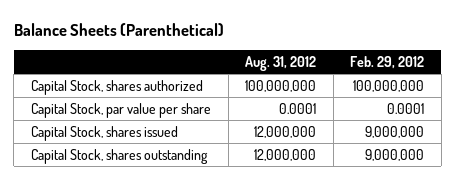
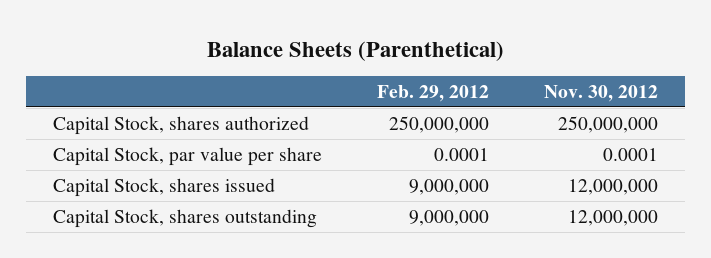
[245,55,317,71] Aug. 31, 2012 -> none
none -> [543,84,658,102] Nov. 30, 2012
[353,79,425,92] 100,000,000 -> [389,115,490,133] 250,000,000

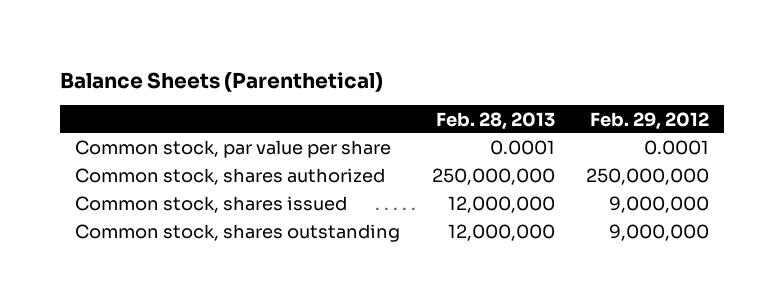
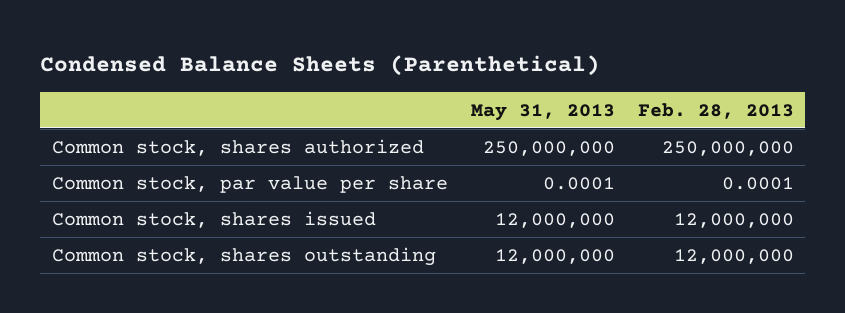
[59,71,383,92] Balance Sheets (Parenthetical) -> [40,55,601,77] Condensed Balance Sheets (Parenthetical)
[589,111,709,130] Feb. 29, 2012 -> none
none -> [470,103,615,121] May 31, 2013
[75,140,392,159] Common stock, par value per share -> [51,175,448,193] Common stock, par value per share

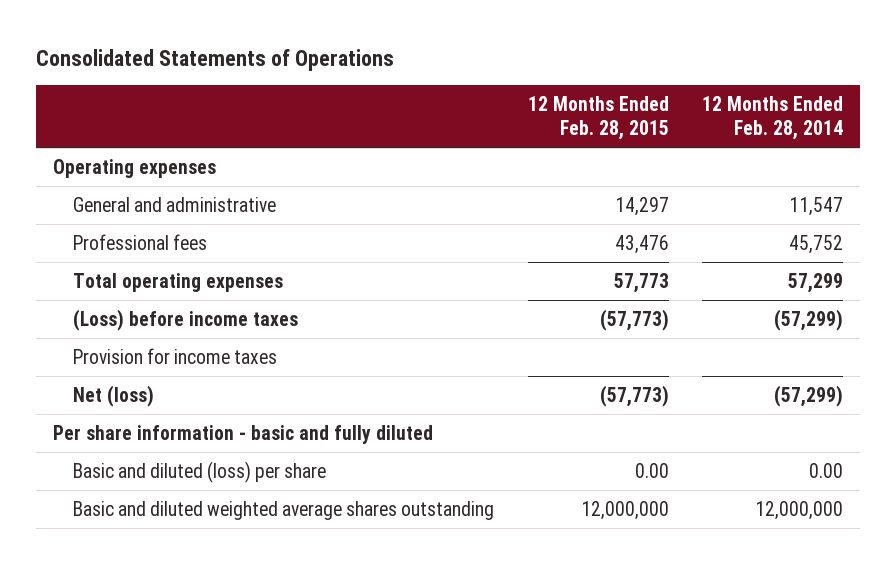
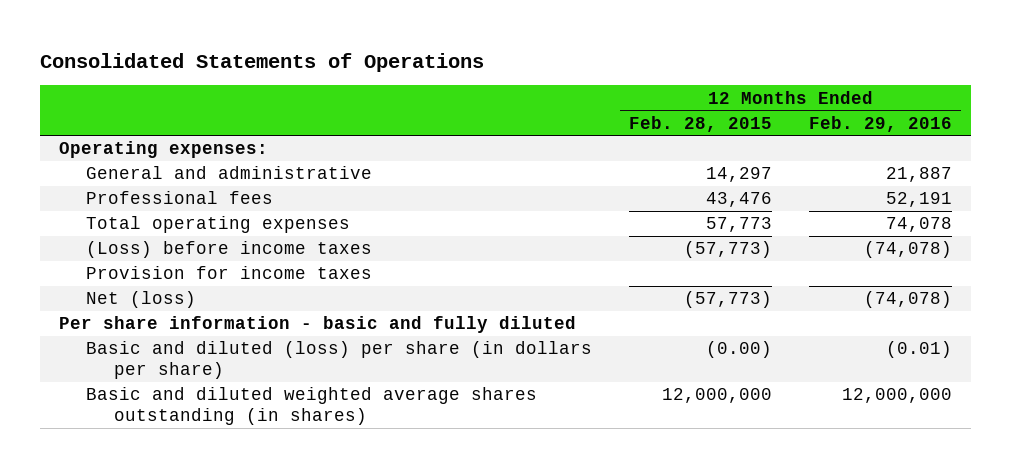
[702,95,844,140] 12 Months Ended Feb. 28, 2014 -> none
none -> [809,115,953,132] Feb. 29, 2016
[52,158,216,178] Operating expenses -> [58,141,268,159] Operating expenses:
[72,460,326,483] Basic and diluted (loss) per share -> [86,341,593,380] Basic and diluted (loss) per share (in dollars per share)
[634,462,669,478] 0.00 -> [706,341,773,359] (0.00)
[72,500,494,520] Basic and diluted weighted average shares outstanding -> [86,387,538,426] Basic and diluted weighted average shares outstanding (in shares)

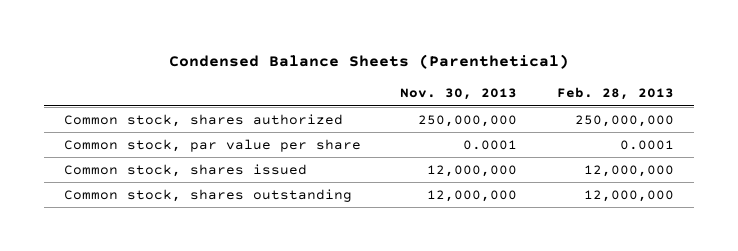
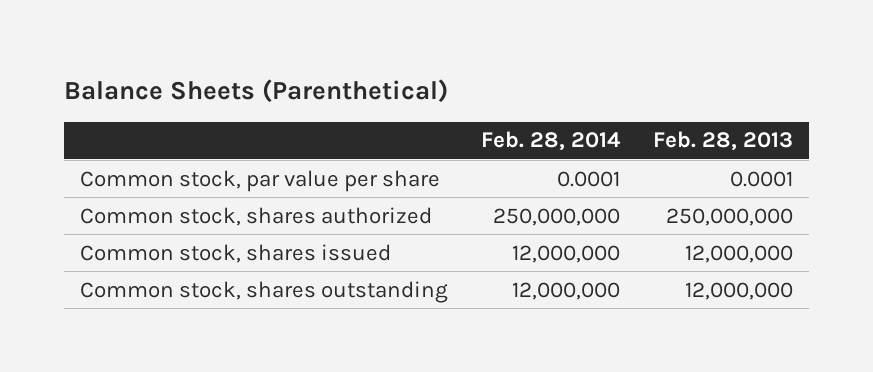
[168,54,569,70] Condensed Balance Sheets (Parenthetical) -> [63,78,448,103] Balance Sheets (Parenthetical)
[400,88,518,101] Nov. 30, 2013 -> none
none -> [481,131,622,152] Feb. 28, 2014
[63,113,343,127] Common stock, shares authorized -> [80,206,433,226] Common stock, shares authorized

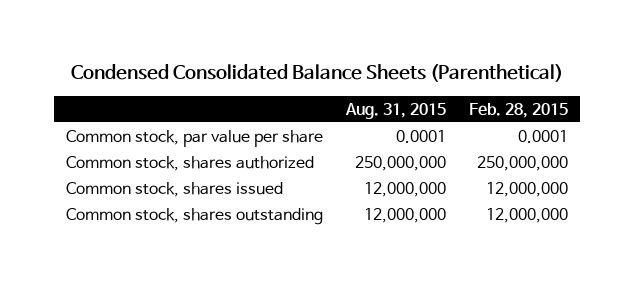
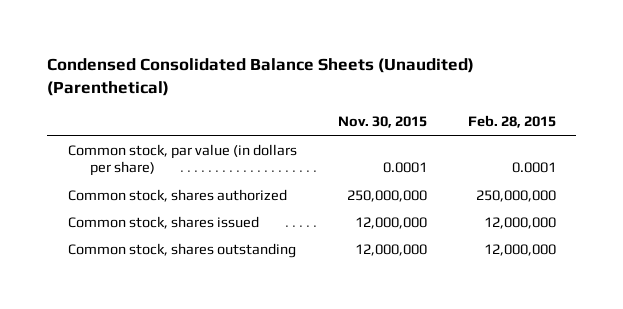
[71,64,564,83] Condensed Consolidated Balance Sheets (Parenthetical) -> [47,58,475,97] Condensed Consolidated Balance Sheets (Unaudited) (Parenthetical)
[345,102,447,119] Aug. 31, 2015 -> none
none -> [337,116,427,129] Nov. 30, 2015
[65,129,323,147] Common stock, par value per share -> [67,143,297,177] Common stock, par value (in dollars per share)

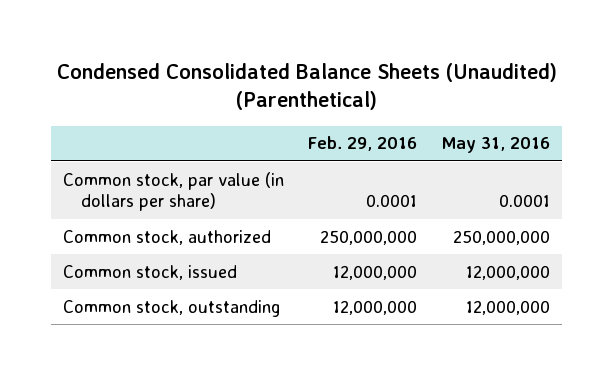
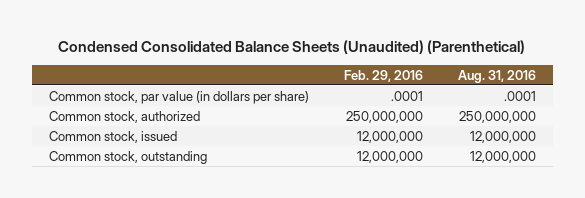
[441,137,551,154] May 31, 2016 -> none
none -> [457,69,536,83] Aug. 31, 2016
[366,193,418,207] 0.0001 -> [390,90,423,101] .0001

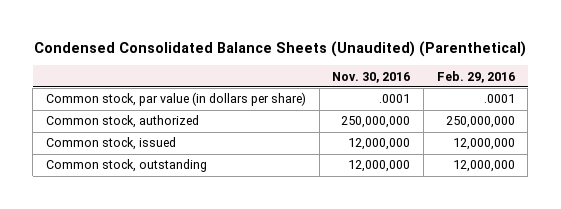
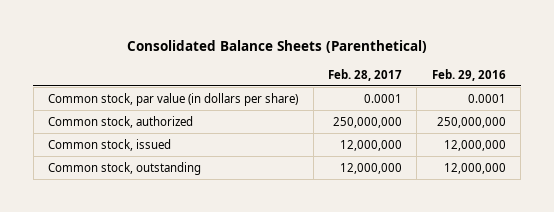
[34,40,527,57] Condensed Consolidated Balance Sheets (Unaudited) (Parenthetical) -> [126,40,427,54] Consolidated Balance Sheets (Parenthetical)
[332,71,411,83] Nov. 30, 2016 -> none
none -> [327,68,402,81] Feb. 28, 2017
[483,94,515,104] .0001 -> [467,93,506,103] 0.0001

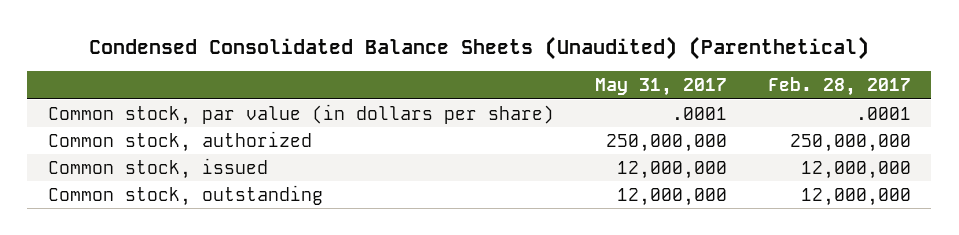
[126,40,427,54] Consolidated Balance Sheets (Parenthetical) -> [89,36,870,61] Condensed Consolidated Balance Sheets (Unaudited) (Parenthetical)
[431,68,506,81] Feb. 29, 2016 -> none
none -> [594,78,727,97] May 31, 2017
[363,93,402,103] 0.0001 -> [855,106,911,120] .0001

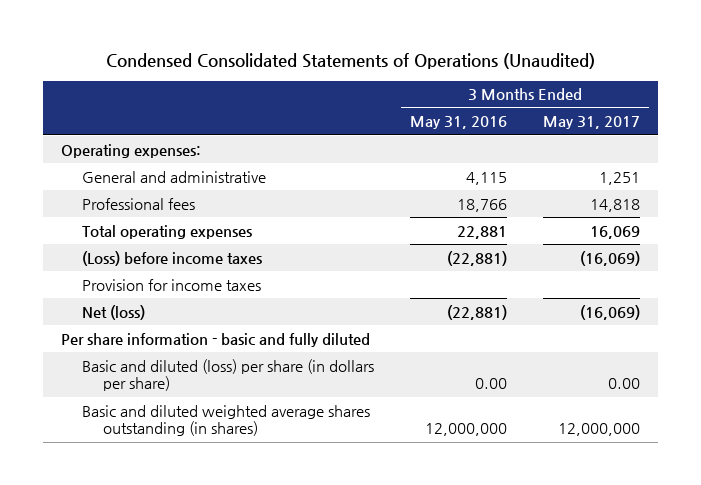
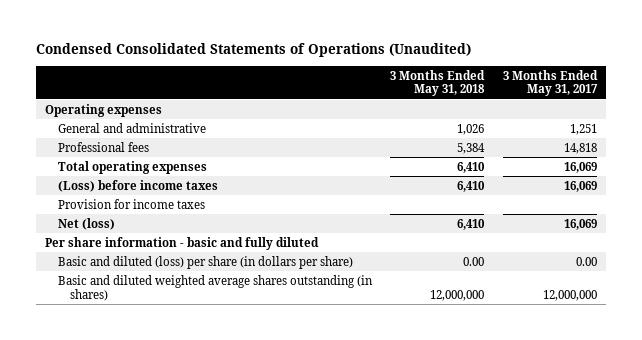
[409,116,507,130] May 31, 2016 -> none
none -> [390,69,486,97] 3 Months Ended May 31, 2018
[61,143,202,158] Operating expenses: -> [45,103,163,117] Operating expenses
[579,250,640,266] (16,069) -> [563,180,597,192] 16,069
[579,304,640,320] (16,069) -> [563,218,597,230] 16,069

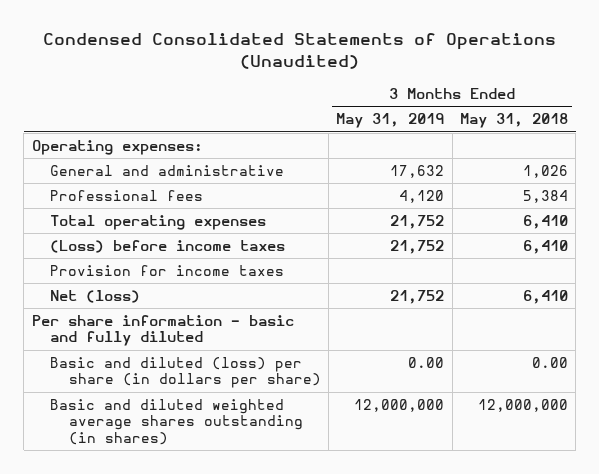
[502,69,598,97] 3 Months Ended May 31, 2017 -> none
none -> [336,113,445,129] May 31, 2019
[45,103,163,117] Operating expenses -> [31,139,203,155] Operating expenses:

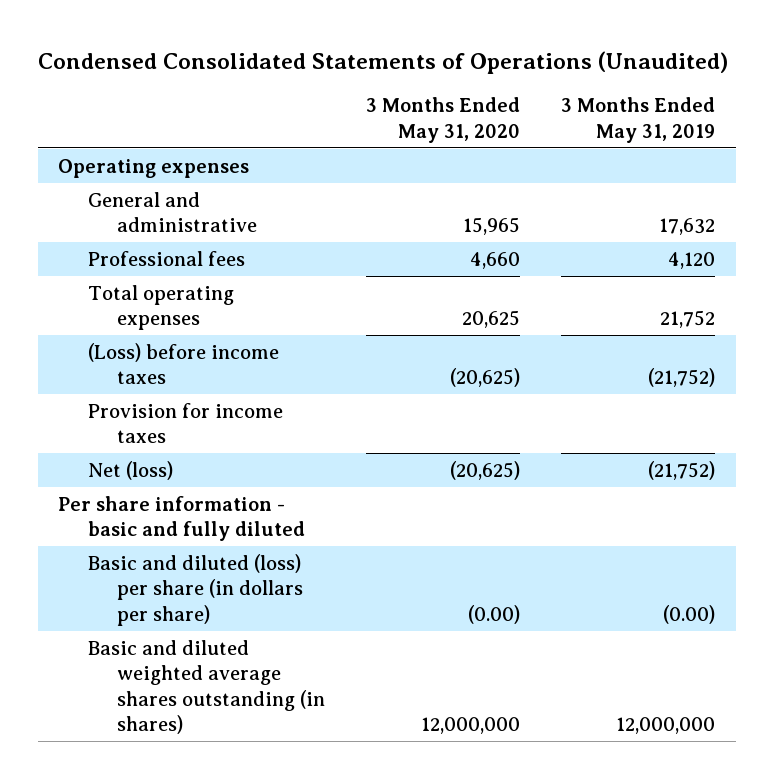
[459,113,568,129] May 31, 2018 -> none
none -> [365,97,520,143] 3 Months Ended May 31, 2020
[31,139,203,155] Operating expenses: -> [58,158,250,178] Operating expenses
[390,239,445,254] 21,752 -> [648,368,716,388] (21,752)
[390,289,445,304] 21,752 -> [648,460,716,480] (21,752)
[408,356,445,368] 0.00 -> [663,604,716,624] (0.00)

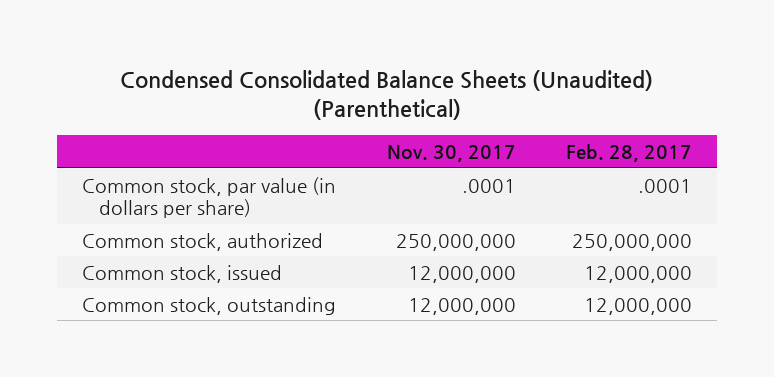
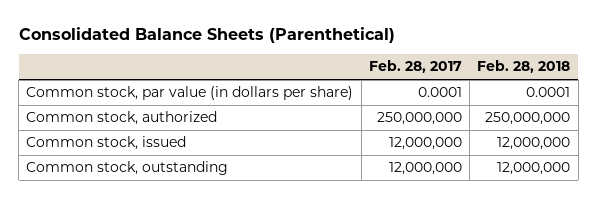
[120,69,654,121] Condensed Consolidated Balance Sheets (Unaudited) (Parenthetical) -> [18,27,395,44] Consolidated Balance Sheets (Parenthetical)
[386,145,516,163] Nov. 30, 2017 -> none
none -> [477,60,571,74] Feb. 28, 2018
[637,178,692,193] .0001 -> [417,87,462,98] 0.0001

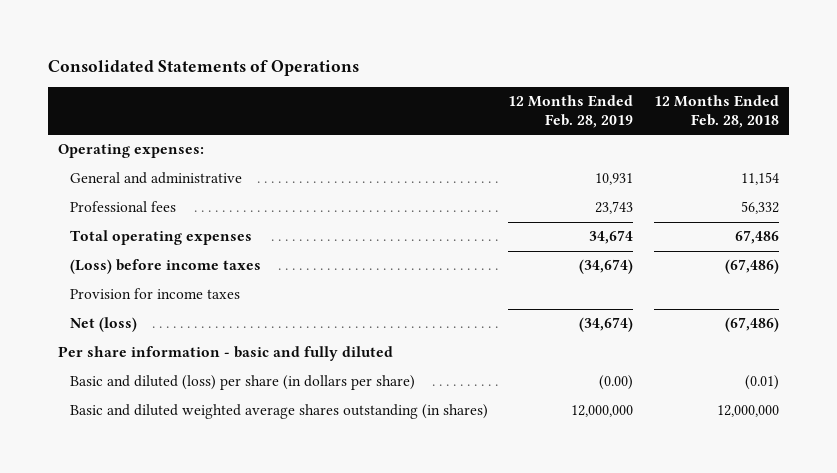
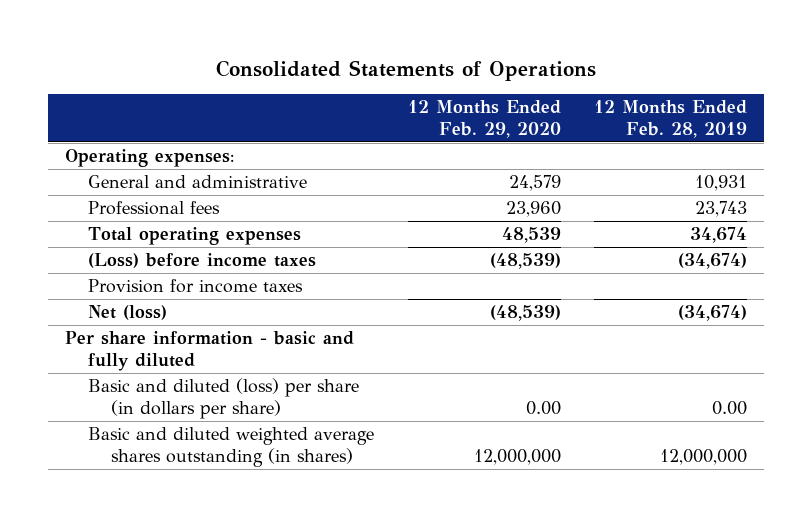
[653,95,779,129] 12 Months Ended Feb. 28, 2018 -> none
none -> [407,100,561,138] 12 Months Ended Feb. 29, 2020
[599,375,634,391] (0.00) -> [712,400,748,415] 0.00

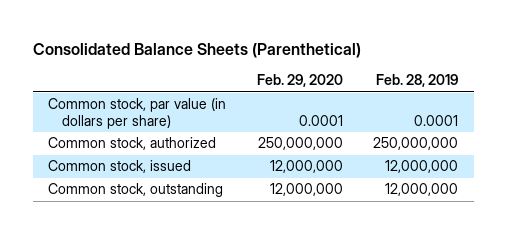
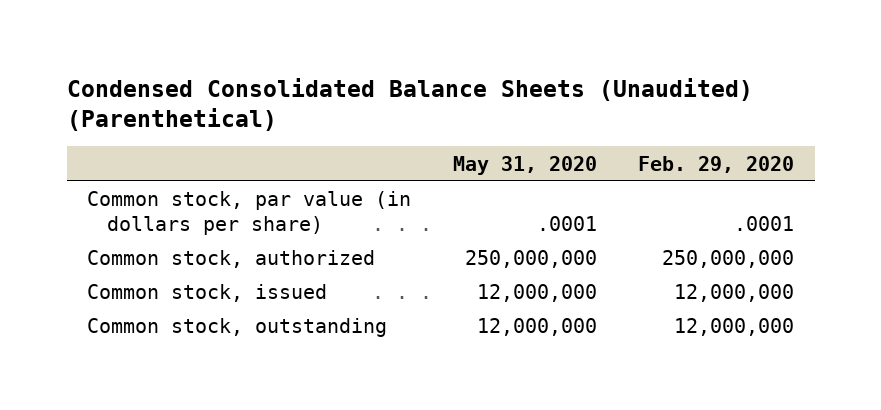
[33,42,362,58] Consolidated Balance Sheets (Parenthetical) -> [66,77,753,131] Condensed Consolidated Balance Sheets (Unaudited) (Parenthetical)
[376,74,459,88] Feb. 28, 2019 -> none
none -> [452,155,597,175] May 31, 2020
[298,114,343,126] 0.0001 -> [734,216,795,232] .0001

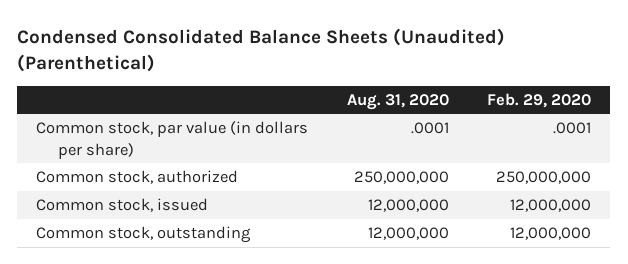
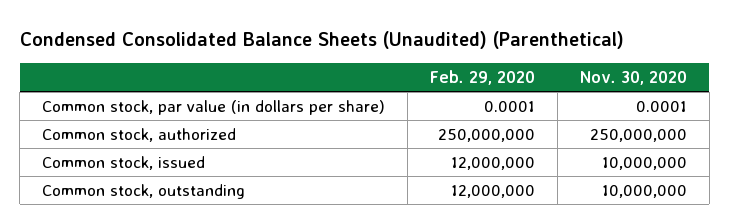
[346,93,449,110] Aug. 31, 2020 -> none
none -> [579,71,687,86] Nov. 30, 2020
[553,122,592,135] .0001 -> [483,100,535,112] 0.0001

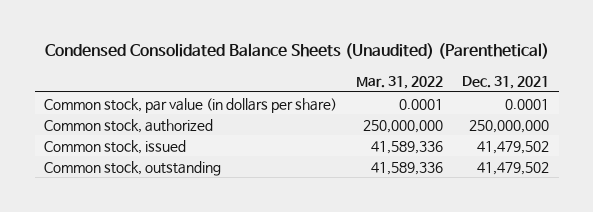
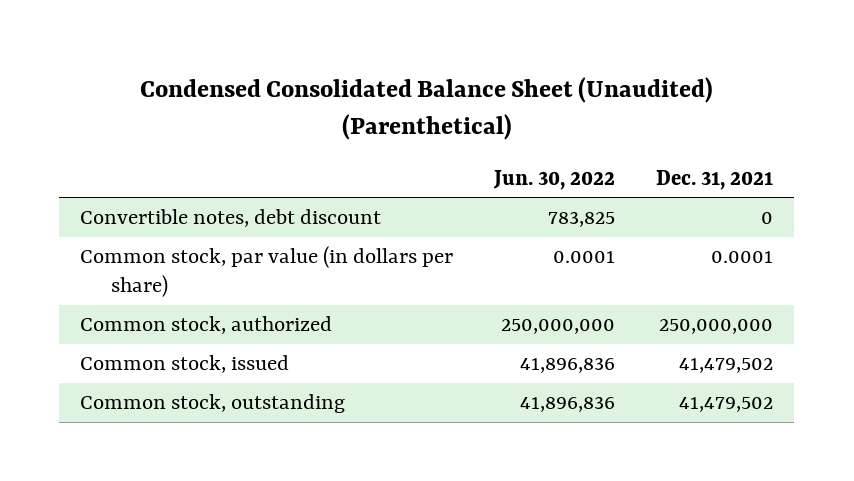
[44,43,549,60] Condensed Consolidated Balance Sheets (Unaudited) (Parenthetical) -> [139,76,713,141] Condensed Consolidated Balance Sheet (Unaudited) (Parenthetical)
[356,75,444,89] Mar. 31, 2022 -> none
none -> [493,169,616,190] Jun. 30, 2022
none -> [80,209,382,228] Convertible notes, debt discount

